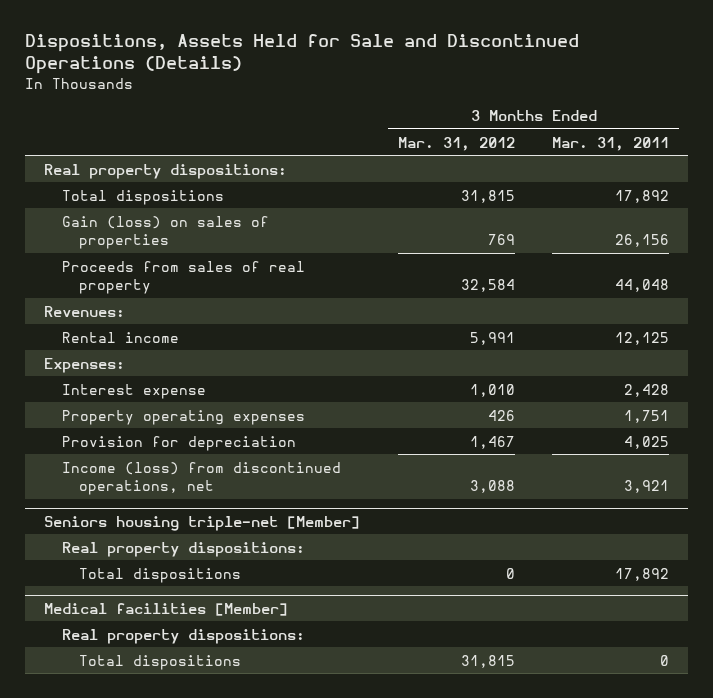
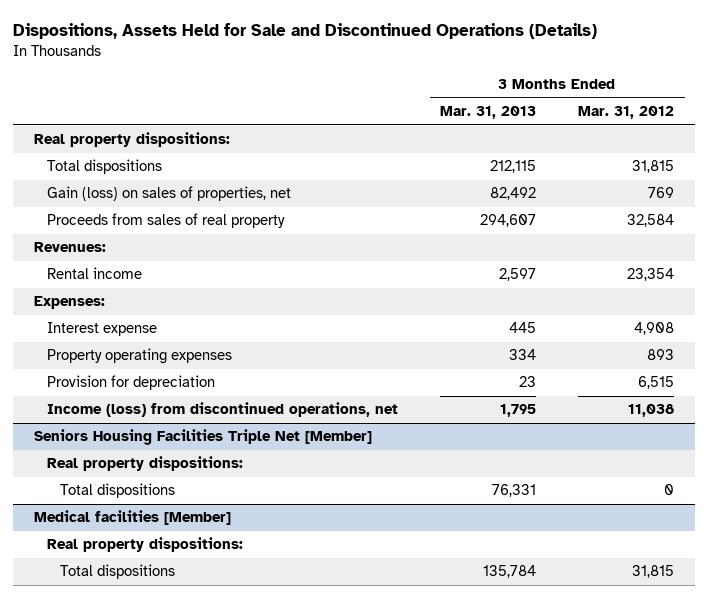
[552,136,670,151] Mar. 31, 2011 -> none
none -> [440,106,537,120] Mar. 31, 2013
[61,215,269,249] Gain (loss) on sales of properties -> [47,186,292,202] Gain (loss) on sales of properties, net
[469,331,515,345] 5,991 -> [627,268,675,282] 23,354
[469,383,515,397] 1,010 -> [634,322,675,336] 4,908
[487,409,515,421] 426 -> [647,349,675,361] 893
[469,435,515,449] 1,467 -> [638,376,675,390] 6,515
[469,479,515,493] 3,088 -> [628,404,675,418] 11,038
[43,515,360,531] Seniors housing triple-net [Member] -> [34,429,373,446] Seniors Housing Facilities Triple Net [Member]

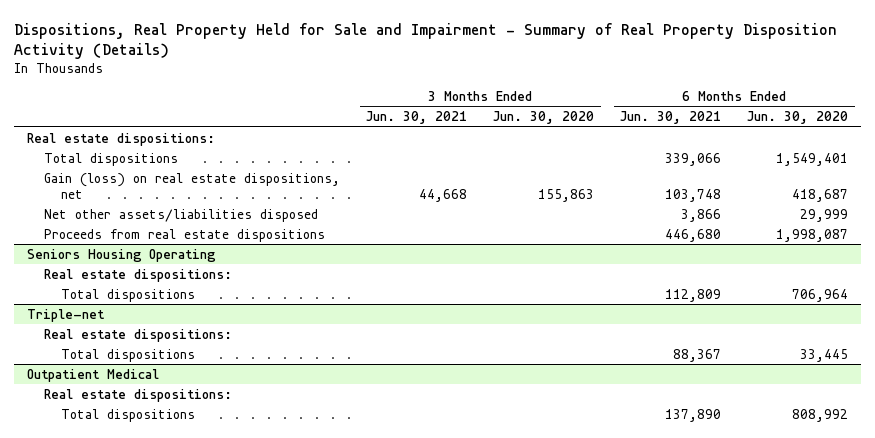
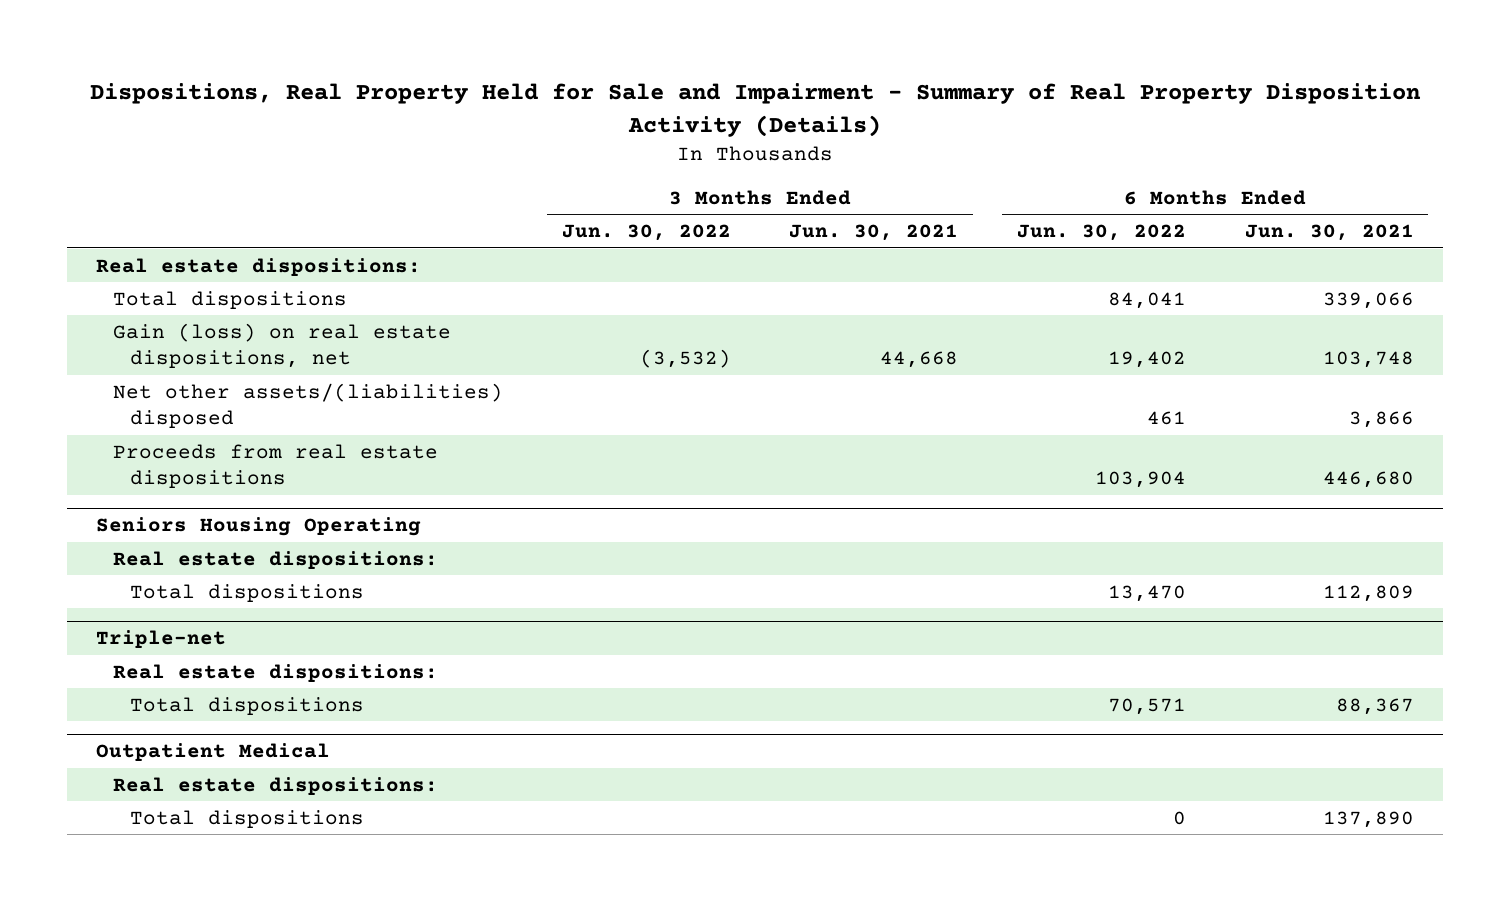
[493,111,595,125] Jun. 30, 2020 -> none
[747,111,849,125] Jun. 30, 2020 -> none
none -> [561,223,731,241] Jun. 30, 2022
none -> [1017,223,1187,241] Jun. 30, 2022
[44,208,319,222] Net other assets/liabilities disposed -> [112,382,503,429] Net other assets/(liabilities) disposed

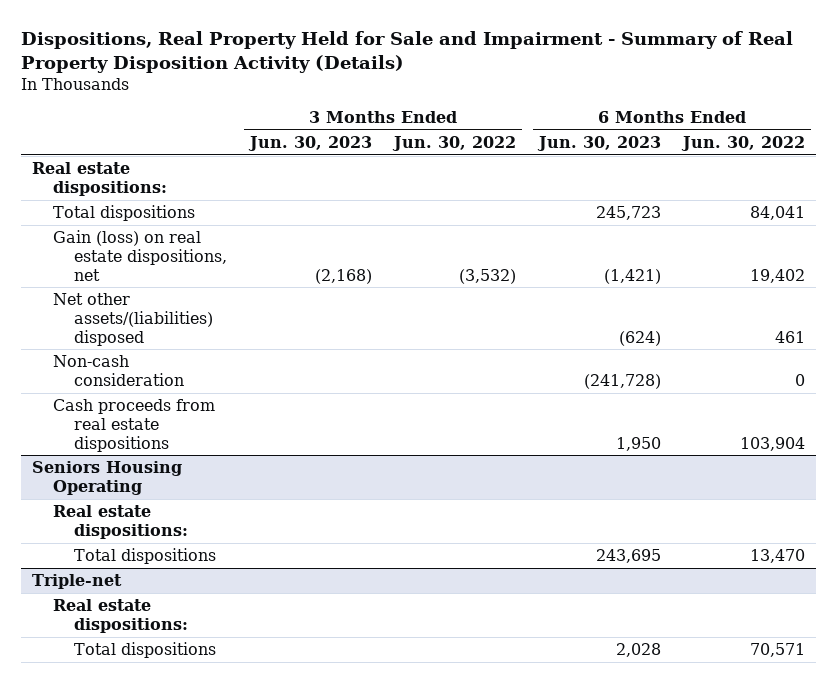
[789,223,959,241] Jun. 30, 2021 -> none
[1244,223,1414,241] Jun. 30, 2021 -> none
none -> [247,135,372,151] Jun. 30, 2023
none -> [536,135,661,151] Jun. 30, 2023
none -> [53,354,185,386] Non-cash consideration
[112,443,438,489] Proceeds from real estate dispositions -> [53,398,216,452] Cash proceeds from real estate dispositions
[95,743,330,762] Outpatient Medical -> none
[112,776,438,795] Real estate dispositions: -> none
[129,809,364,828] Total dispositions -> none

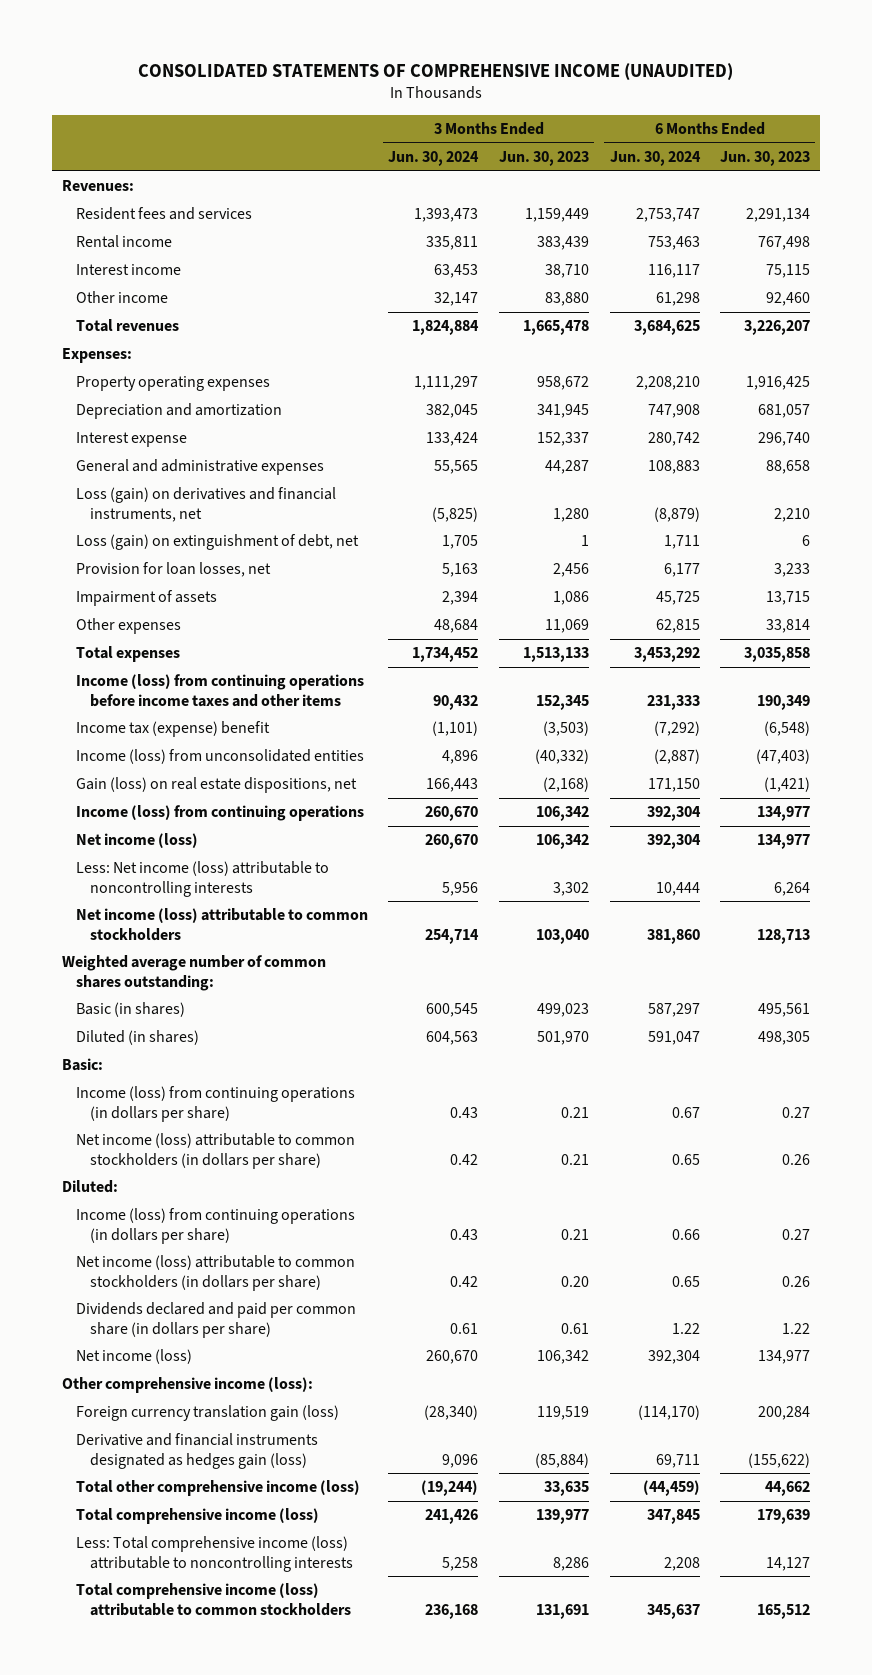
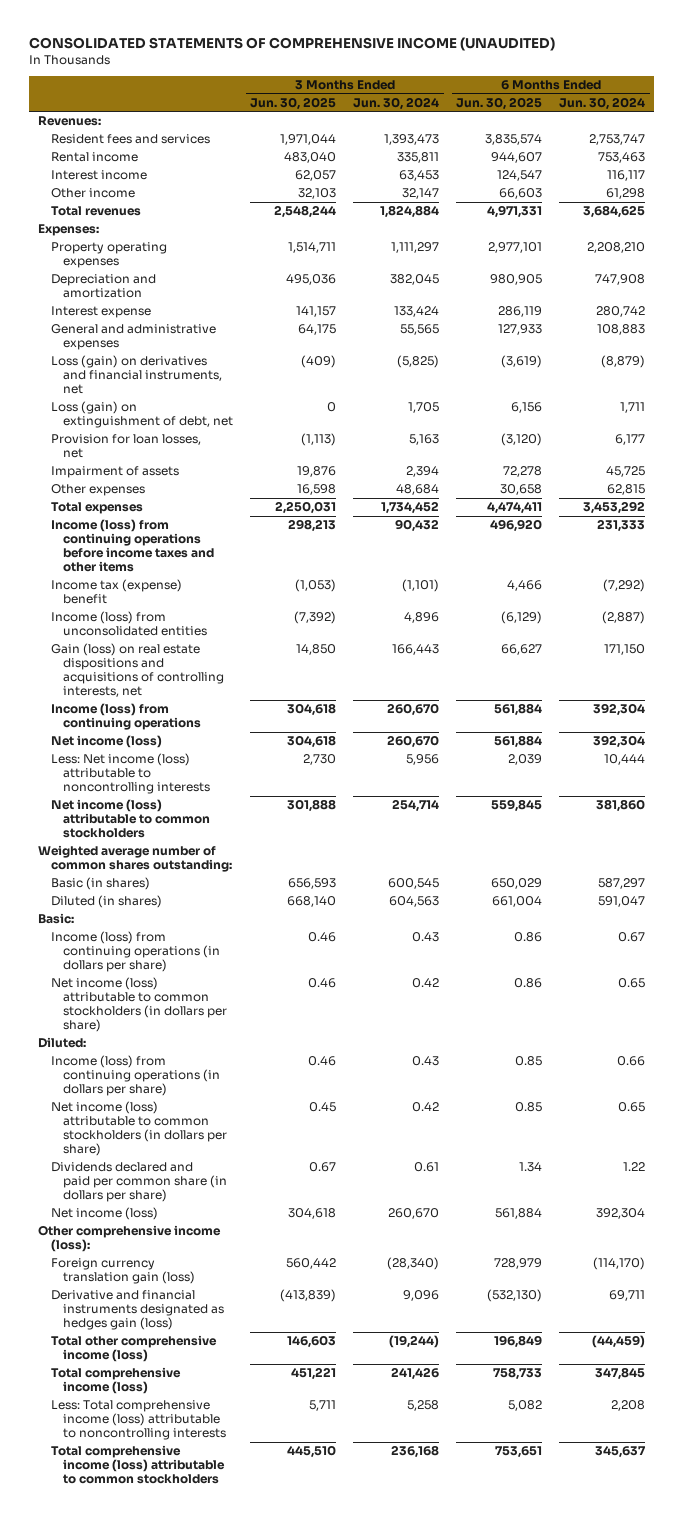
[498,151,589,167] Jun. 30, 2023 -> none
[720,151,811,167] Jun. 30, 2023 -> none
none -> [250,96,337,110] Jun. 30, 2025
none -> [456,96,543,110] Jun. 30, 2025
[75,777,357,794] Gain (loss) on real estate dispositions, net -> [50,643,225,698] Gain (loss) on real estate dispositions and acquisitions of controlling interests, net

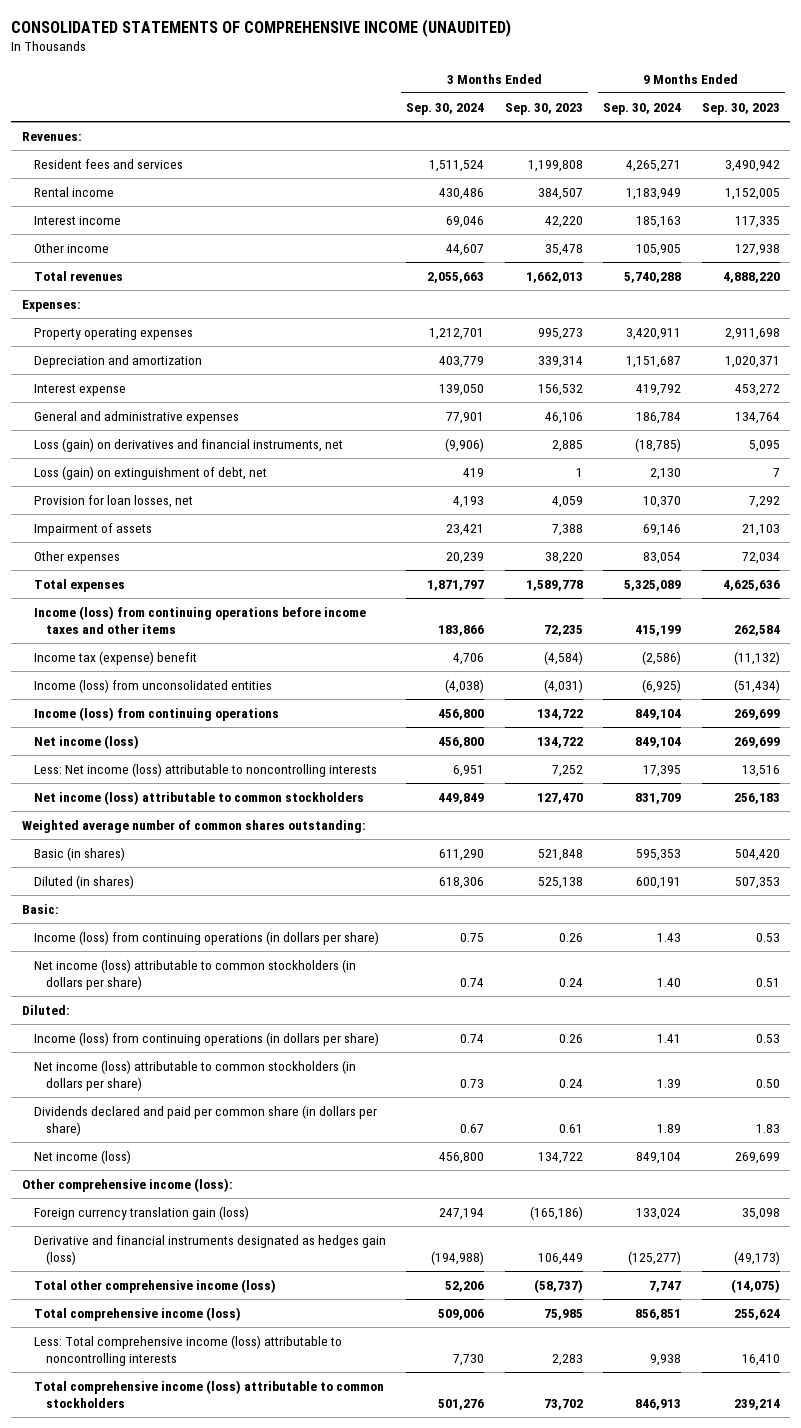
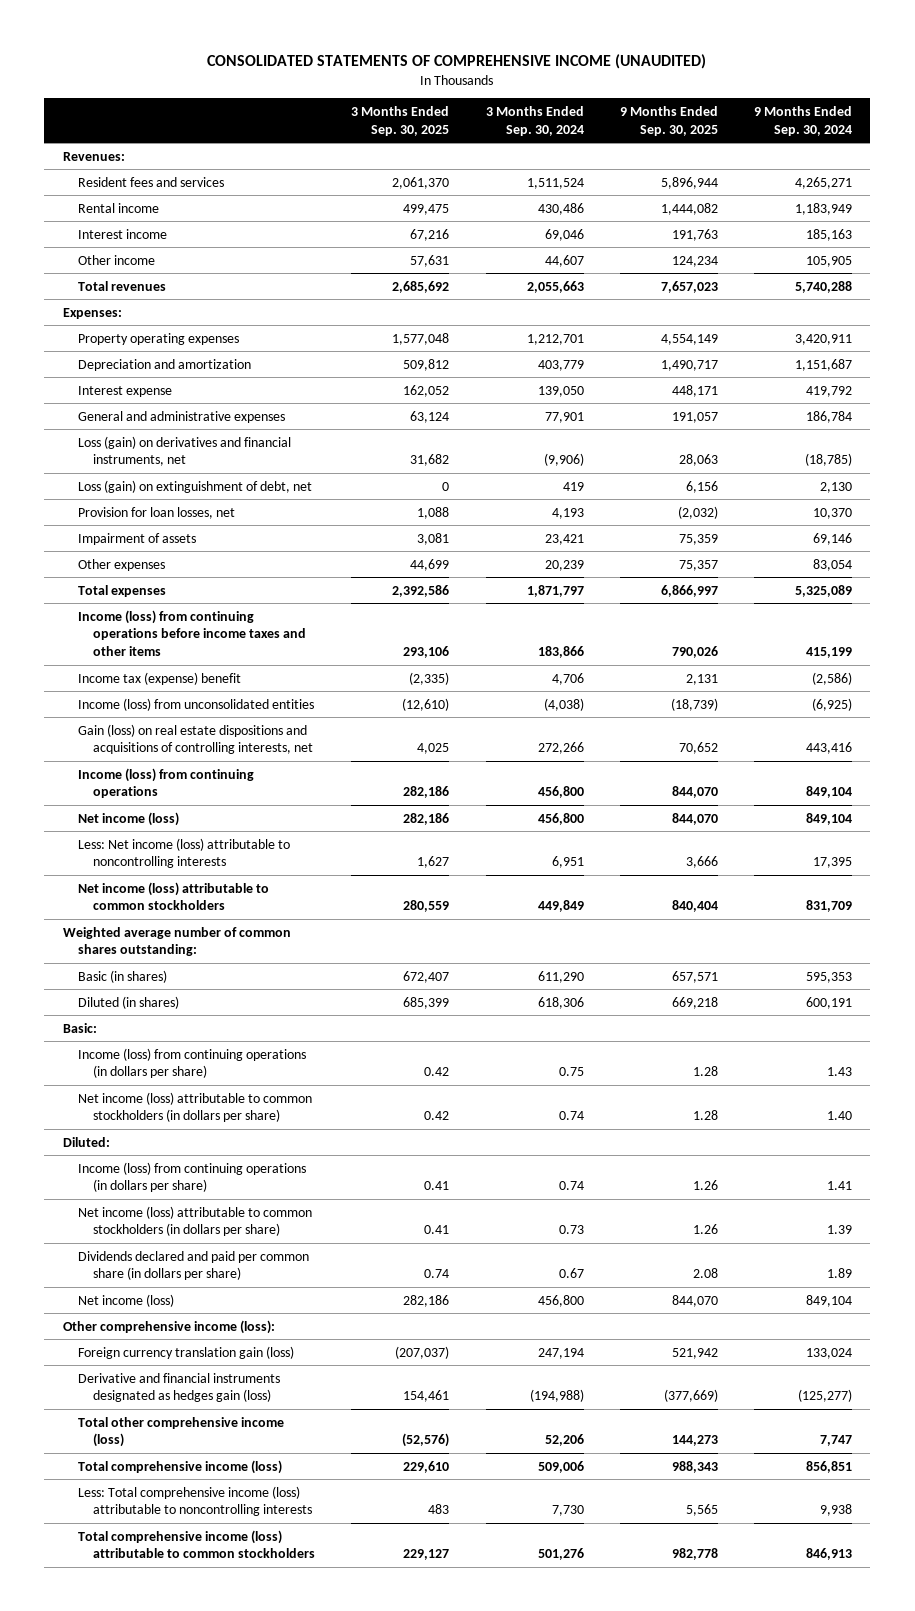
[504,102,583,115] Sep. 30, 2023 -> none
[701,102,780,115] Sep. 30, 2023 -> none
none -> [351,105,450,136] 3 Months Ended Sep. 30, 2025
none -> [619,105,718,136] 9 Months Ended Sep. 30, 2025
none -> [77,723,314,755] Gain (loss) on real estate dispositions and acquisitions of controlling interests, net

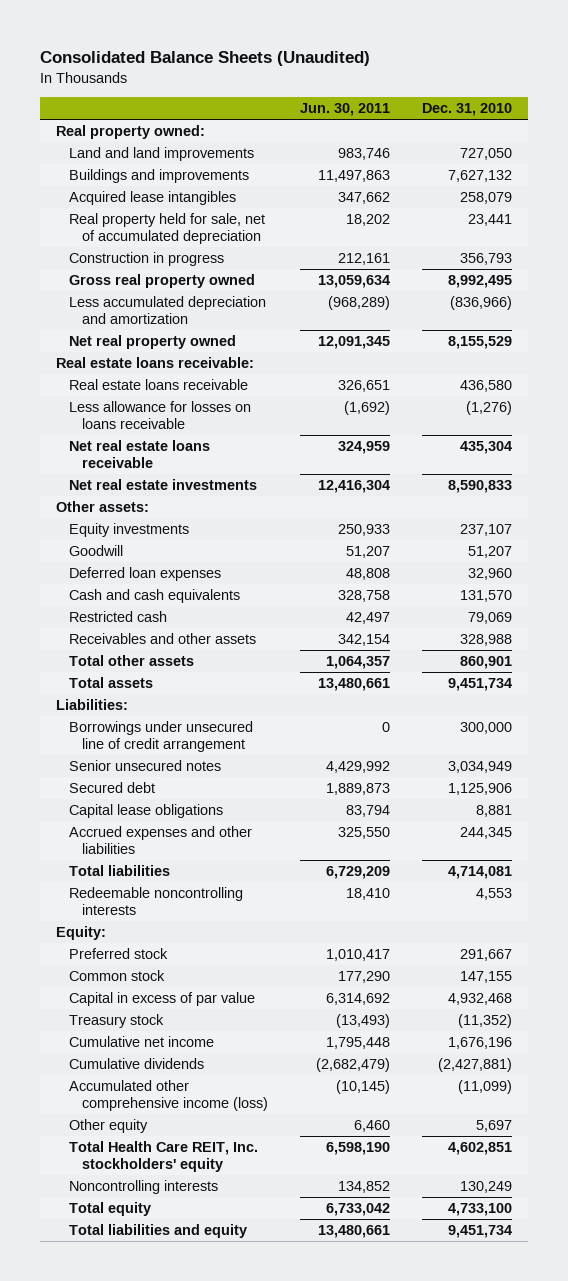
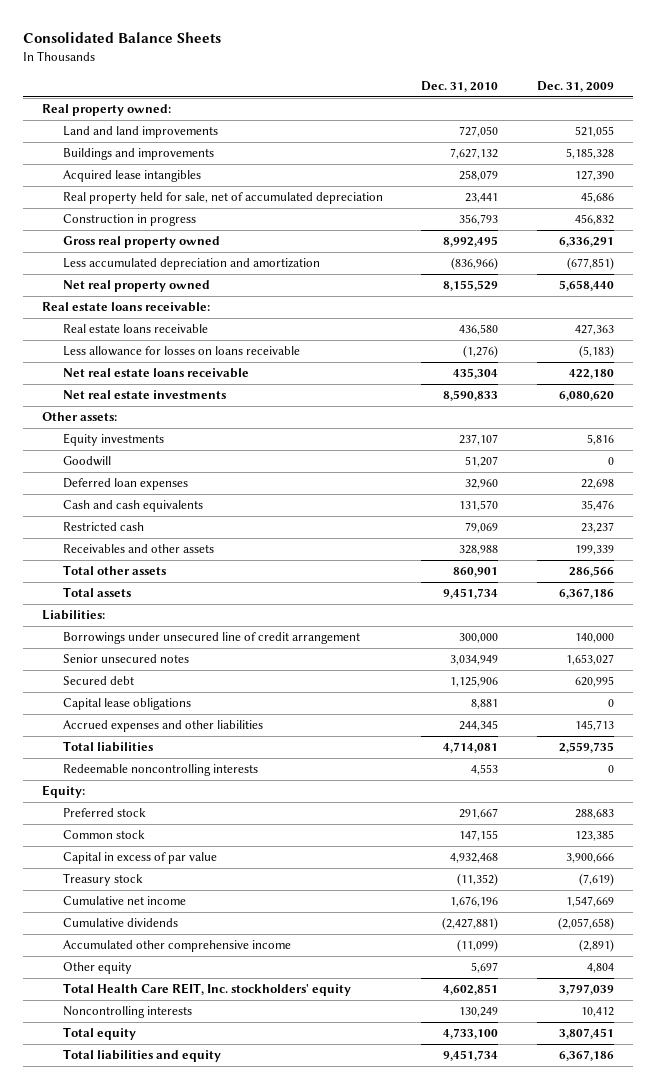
[39,50,370,66] Consolidated Balance Sheets (Unaudited) -> [22,32,221,44] Consolidated Balance Sheets
[300,103,391,117] Jun. 30, 2011 -> none
none -> [536,80,614,92] Dec. 31, 2009
[69,1080,269,1112] Accumulated other comprehensive income (loss) -> [62,940,291,953] Accumulated other comprehensive income

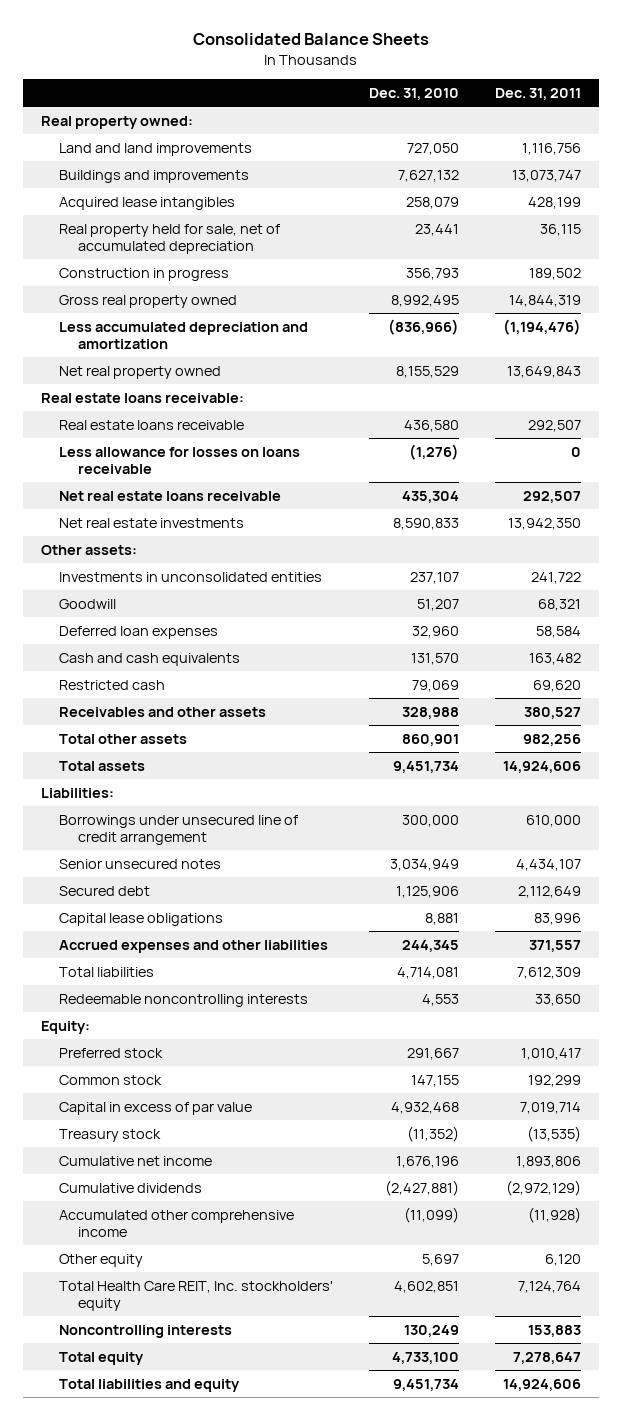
[536,80,614,92] Dec. 31, 2009 -> none
none -> [495,88,582,101] Dec. 31, 2011
[62,433,164,447] Equity investments -> [59,571,323,582] Investments in unconsolidated entities

